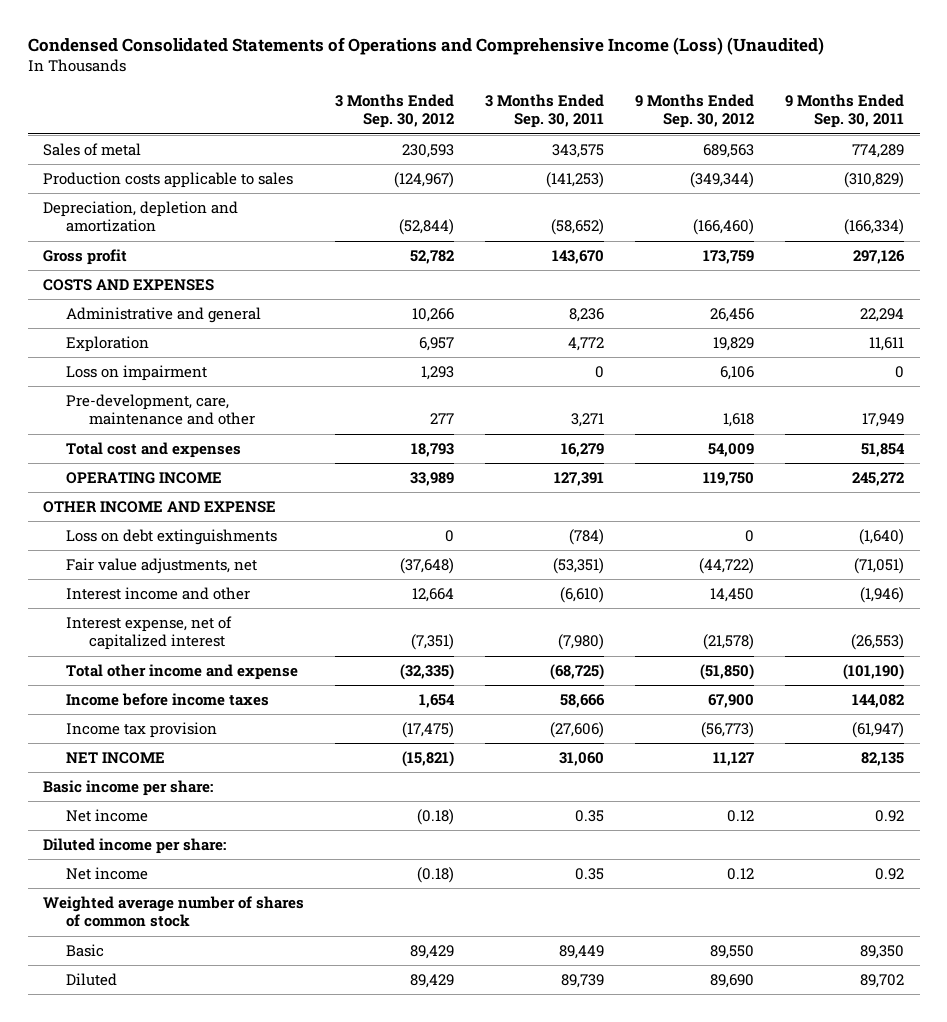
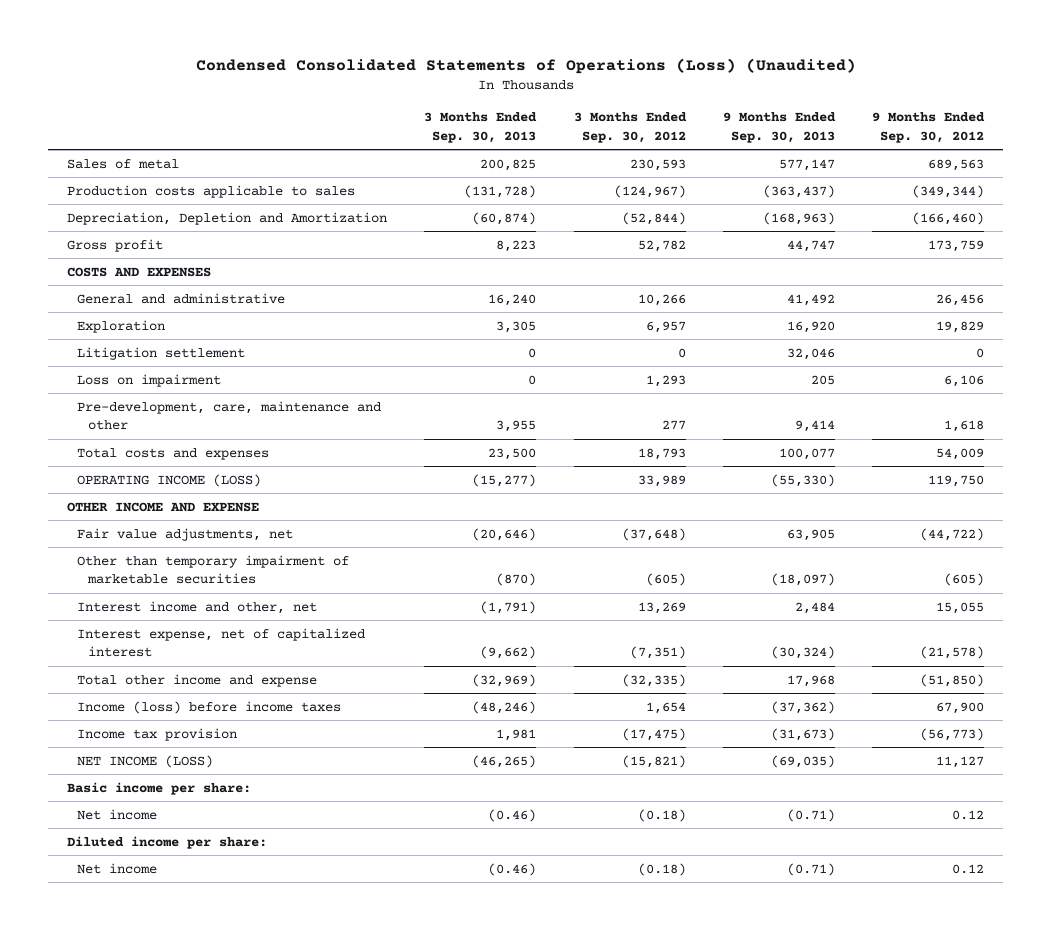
[27,37,824,56] Condensed Consolidated Statements of Operations and Comprehensive Income (Loss) (Unaudited) -> [195,58,856,75] Condensed Consolidated Statements of Operations (Loss) (Unaudited)
[485,94,605,129] 3 Months Ended Sep. 30, 2011 -> none
[785,94,905,129] 9 Months Ended Sep. 30, 2011 -> none
none -> [424,112,538,143] 3 Months Ended Sep. 30, 2013
none -> [723,112,837,143] 9 Months Ended Sep. 30, 2013
[43,201,239,233] Depreciation, depletion and amortization -> [66,211,387,225] Depreciation, Depletion and Amortization
[65,307,261,324] Administrative and general -> [77,292,286,304] General and administrative
none -> [77,346,246,360] Litigation settlement
[65,442,241,459] Total cost and expenses -> [77,447,270,460] Total costs and expenses
[65,472,222,485] OPERATING INCOME -> [77,473,262,487] OPERATING INCOME (LOSS)
[65,529,277,546] Loss on debt extinguishments -> none
none -> [77,554,350,585] Other than temporary impairment of marketable securities
[65,587,250,601] Interest income and other -> [77,600,318,614] Interest income and other, net
[412,588,455,603] 12,664 -> [637,601,686,614] 13,269
[710,588,755,603] 14,450 -> [936,601,985,614] 15,055
[65,693,269,707] Income before income taxes -> [77,700,342,714] Income (loss) before income taxes
[65,752,165,765] NET INCOME -> [77,754,214,768] NET INCOME (LOSS)
[43,896,305,928] Weighted average number of shares of common stock -> none
[65,944,104,958] Basic -> none
[65,973,117,987] Diluted -> none

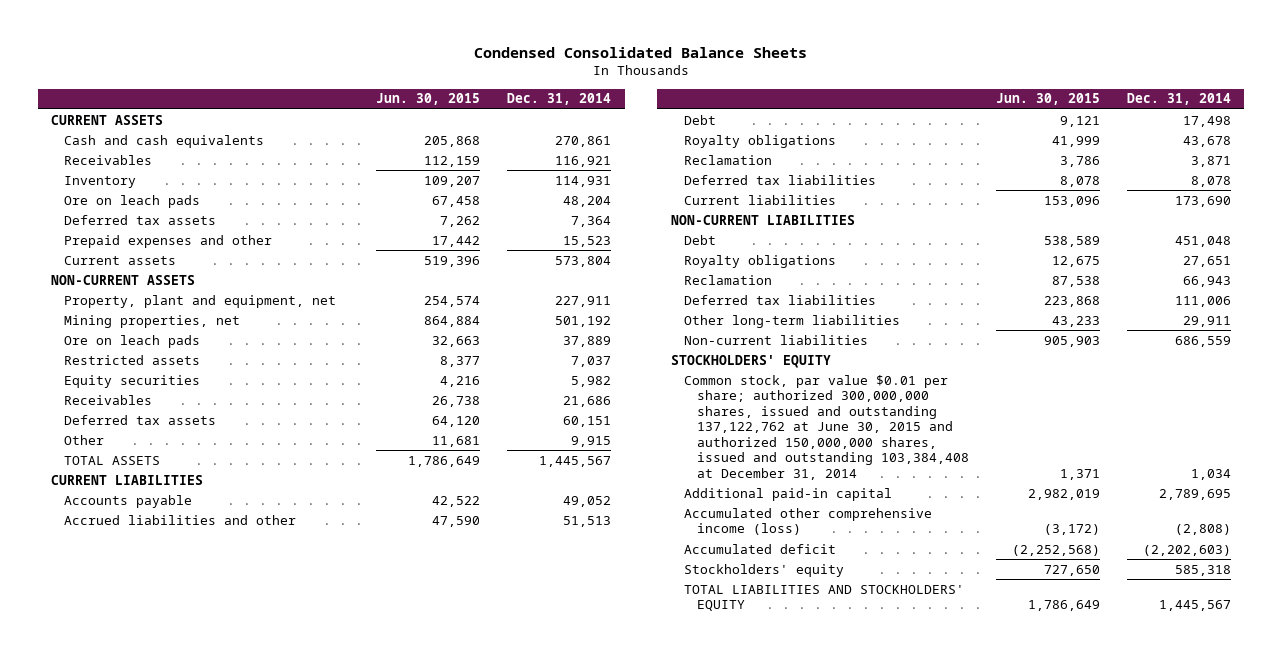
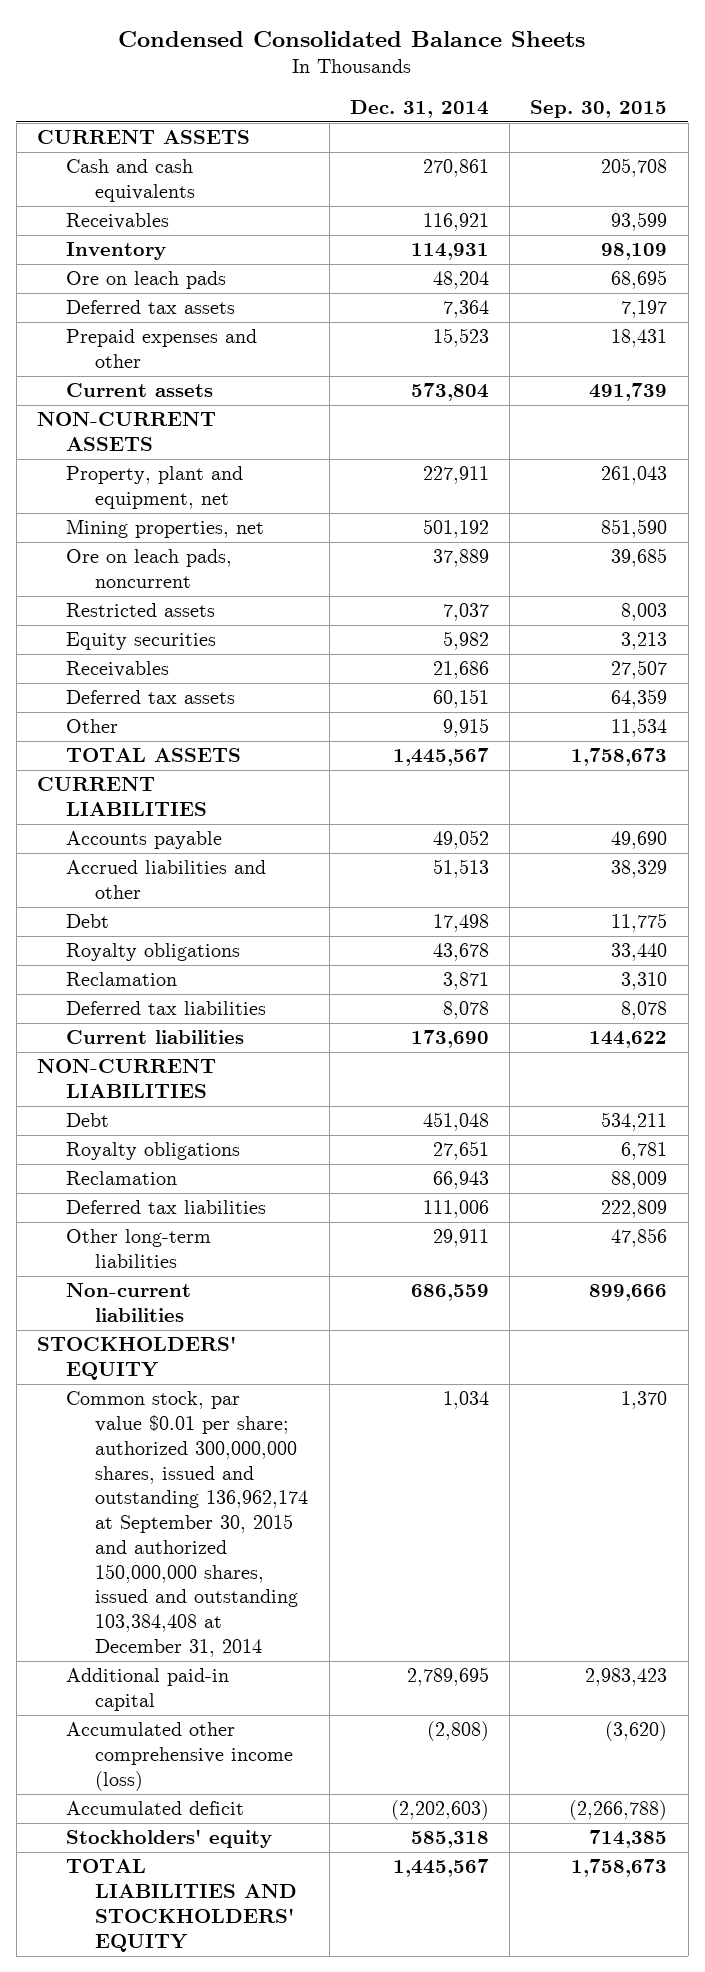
[376,93,481,106] Jun. 30, 2015 -> none
none -> [530,99,668,118] Sep. 30, 2015
[64,334,201,348] Ore on leach pads -> [66,549,233,589] Ore on leach pads, noncurrent
[683,374,970,480] Common stock, par value $0.01 per share; authorized 300,000,000 shares, issued and outstanding 137,122,762 at June 30, 2015 and authorized 150,000,000 shares, issued and outstanding 103,384,408 at December 31, 2014 -> [66,1391,309,1657] Common stock, par value $0.01 per share; authorized 300,000,000 shares, issued and outstanding 136,962,174 at September 30, 2015 and authorized 150,000,000 shares, issued and outstanding 103,384,408 at December 31, 2014

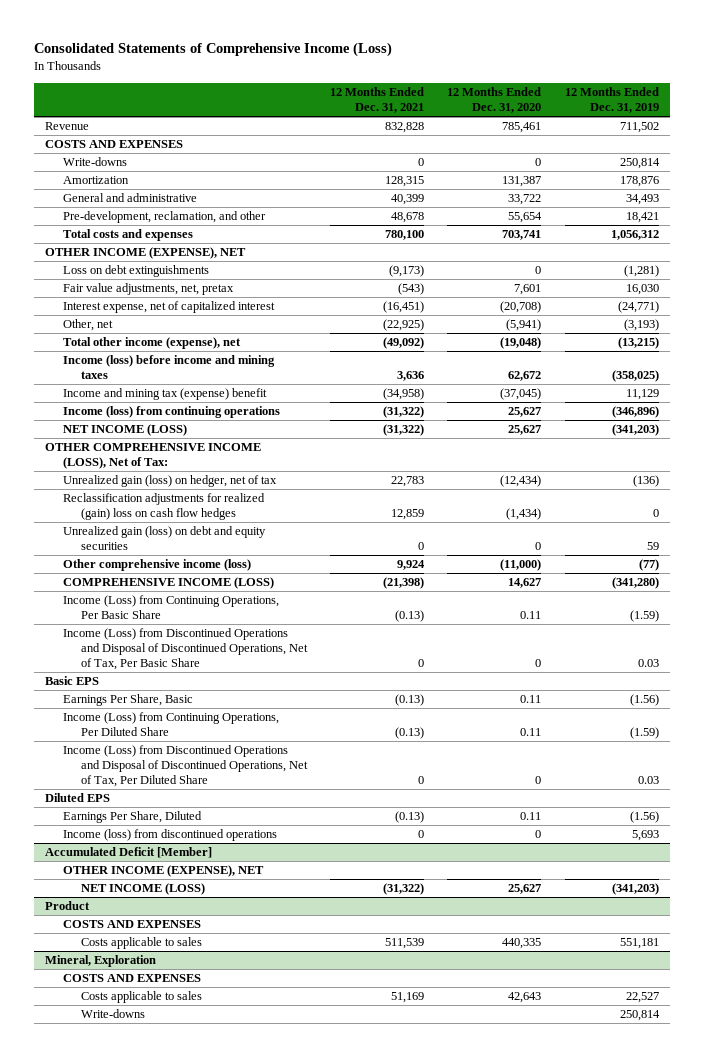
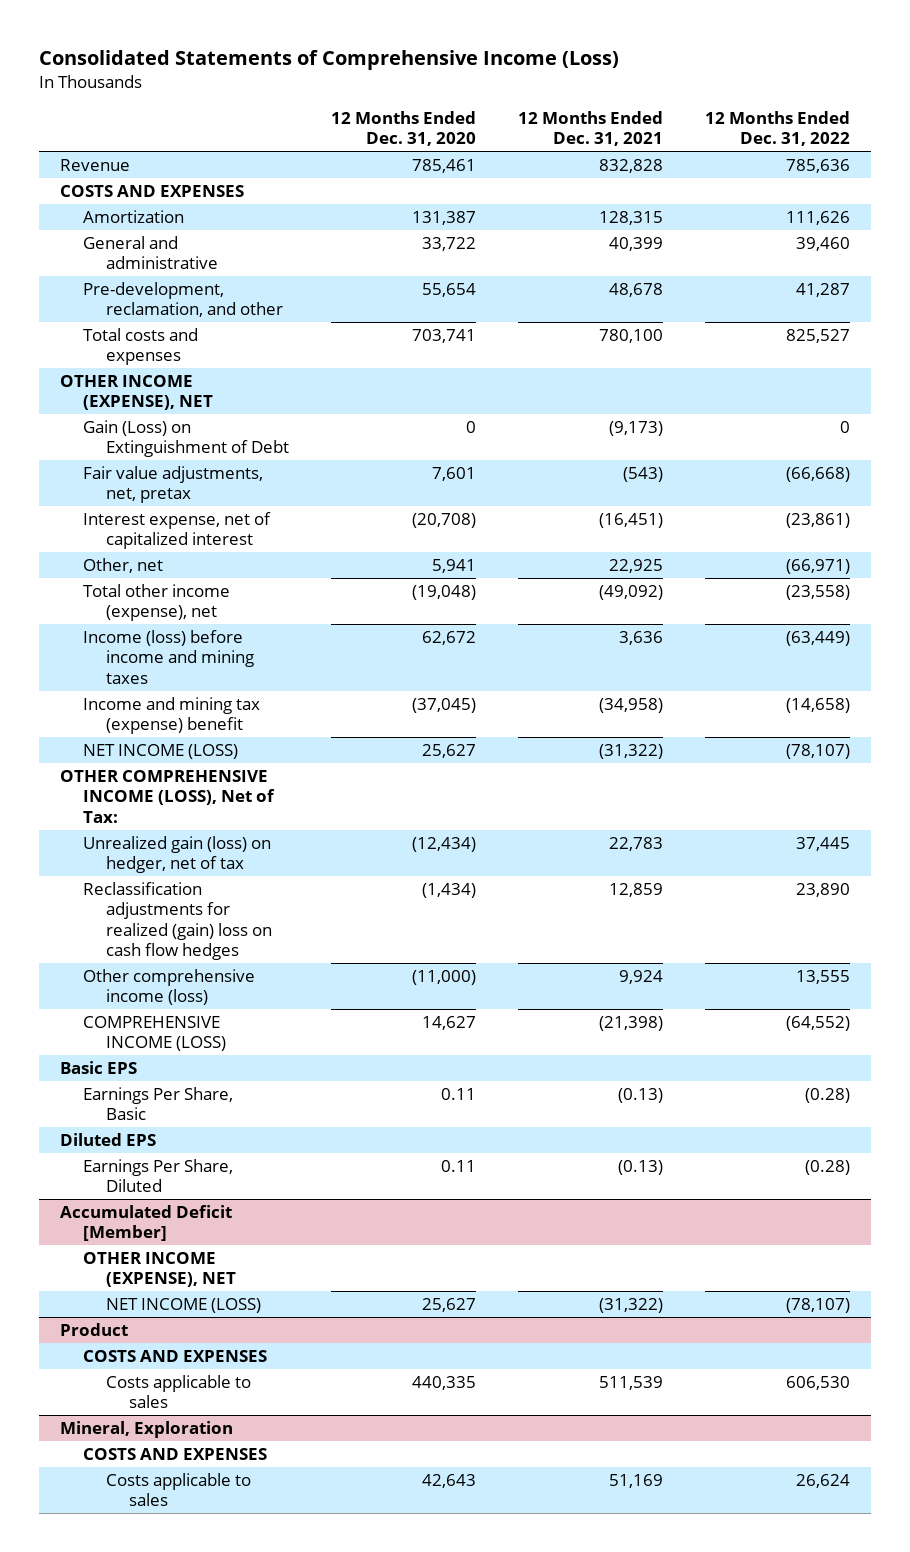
[564,87,659,114] 12 Months Ended Dec. 31, 2019 -> none
none -> [704,111,850,147] 12 Months Ended Dec. 31, 2022
[62,157,127,167] Write-downs -> none
[62,265,209,278] Loss on debt extinguishments -> [82,420,289,458] Gain (Loss) on Extinguishment of Debt
[382,319,424,332] (22,925) -> [608,559,663,574] 22,925
[506,319,542,332] (5,941) -> [431,559,476,574] 5,941
[62,406,280,419] Income (loss) from continuing operations -> none
[62,526,266,551] Unrealized gain (loss) on debt and equity securities -> none
[62,595,279,620] Income (Loss) from Continuing Operations, Per Basic Share -> none
[62,628,308,671] Income (Loss) from Discontinued Operations and Disposal of Discontinued Operations, Net of Tax, Per Basic Share -> none
[62,712,279,737] Income (Loss) from Continuing Operations, Per Diluted Share -> none
[62,745,308,788] Income (Loss) from Discontinued Operations and Disposal of Discontinued Operations, Net of Tax, Per Diluted Share -> none
[62,829,277,842] Income (loss) from discontinued operations -> none
[80,1009,145,1019] Write-downs -> none

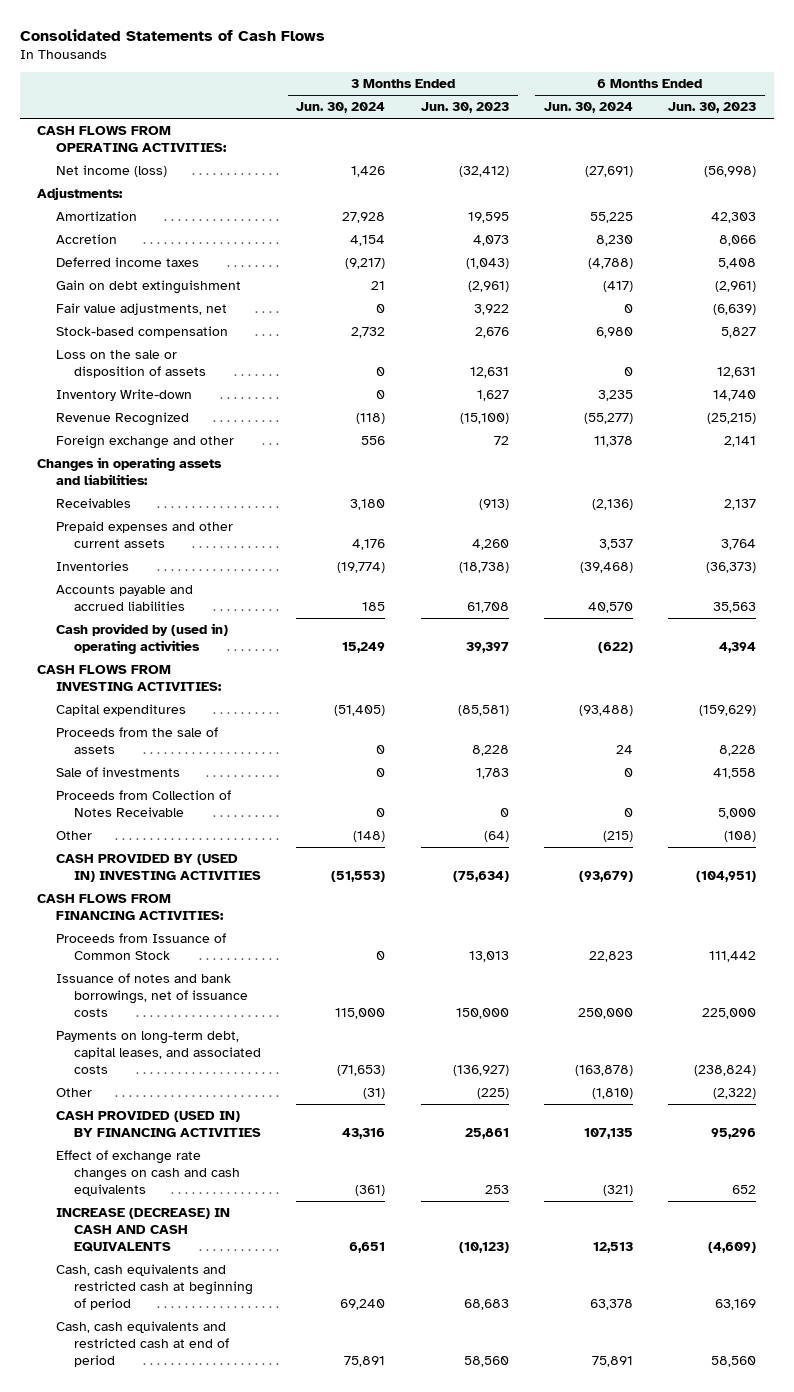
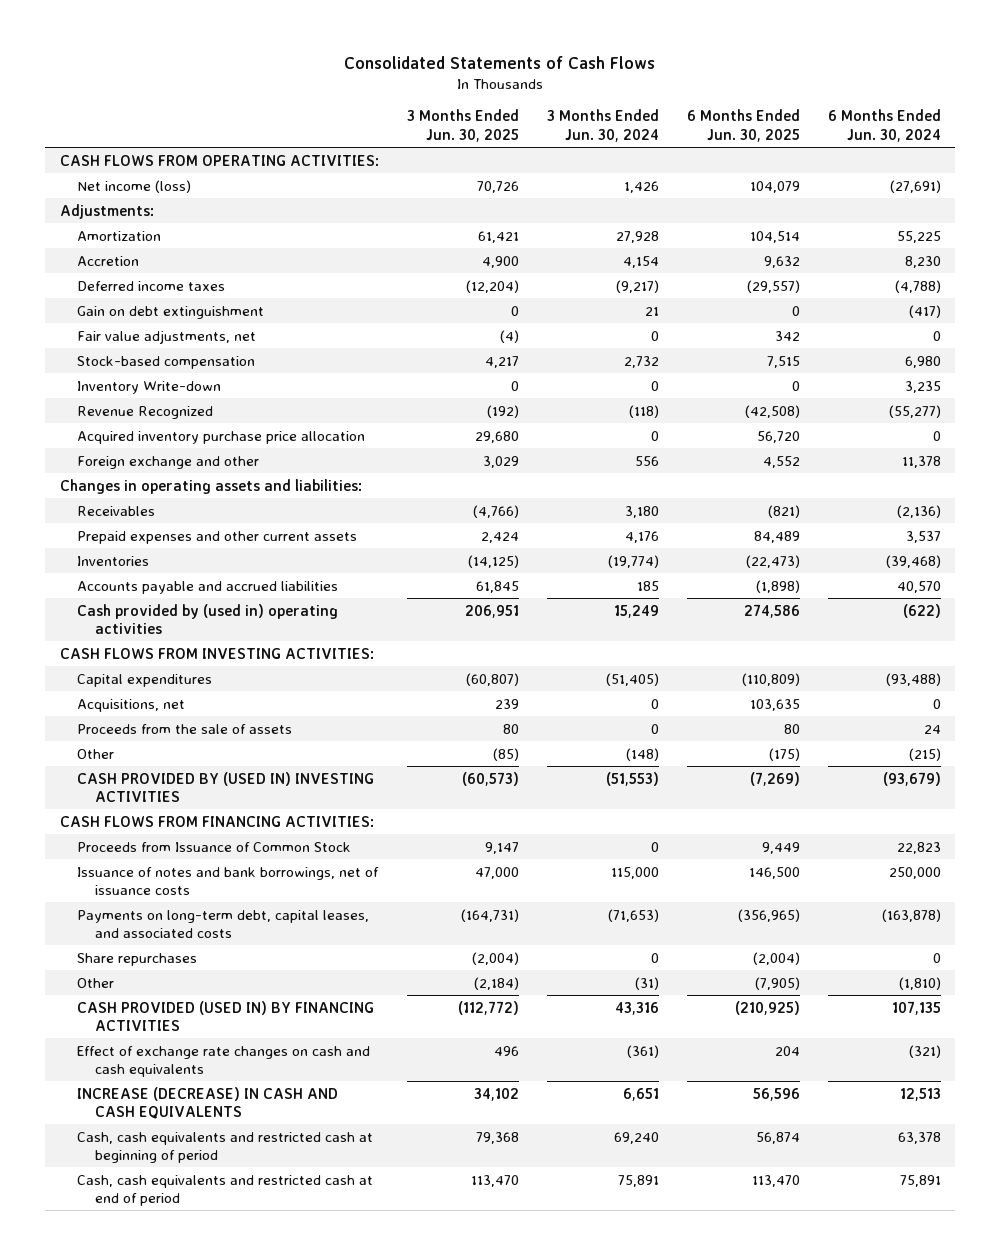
[420,102,509,114] Jun. 30, 2023 -> none
[668,102,757,114] Jun. 30, 2023 -> none
none -> [406,109,519,142] 3 Months Ended Jun. 30, 2025
none -> [686,109,800,142] 6 Months Ended Jun. 30, 2025
[55,350,207,379] Loss on the sale or disposition of assets -> none
none -> [77,430,366,444] Acquired inventory purchase price allocation
none -> [77,698,186,712] Acquisitions, net
[55,767,180,778] Sale of investments -> none
[55,790,231,818] Proceeds from Collection of Notes Receivable -> none
none -> [77,952,198,966] Share repurchases

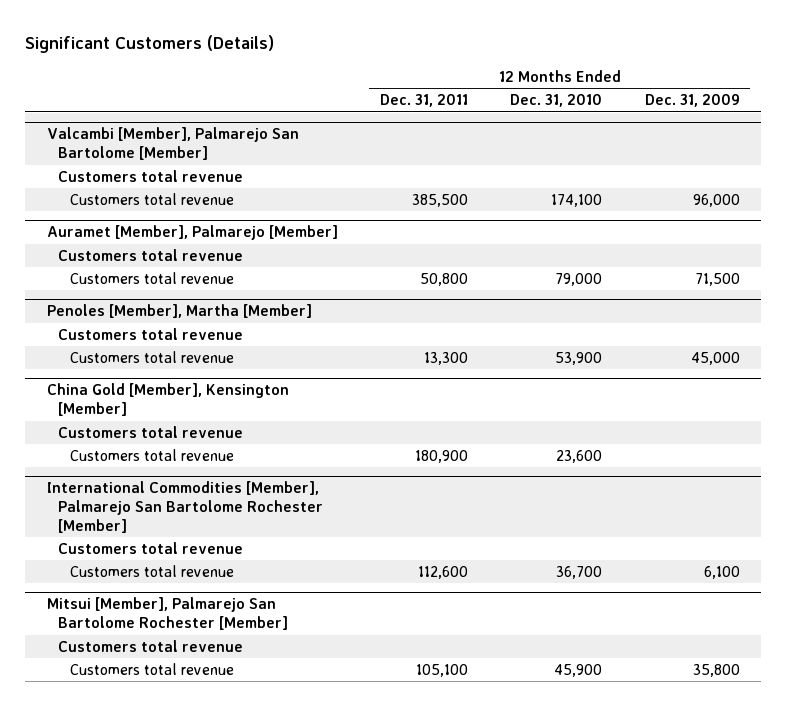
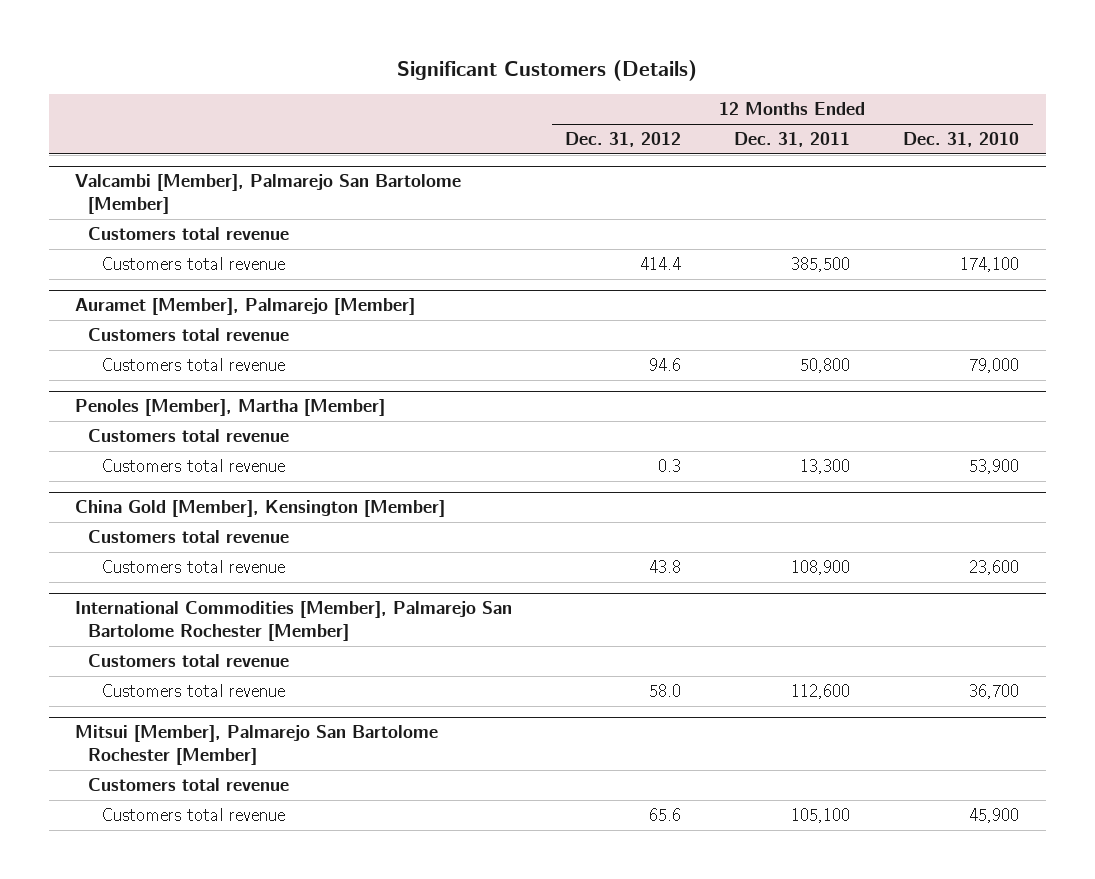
[644,94,740,108] Dec. 31, 2009 -> none
none -> [565,132,682,148] Dec. 31, 2012
[414,449,468,463] 180,900 -> [791,560,851,576] 108,900

